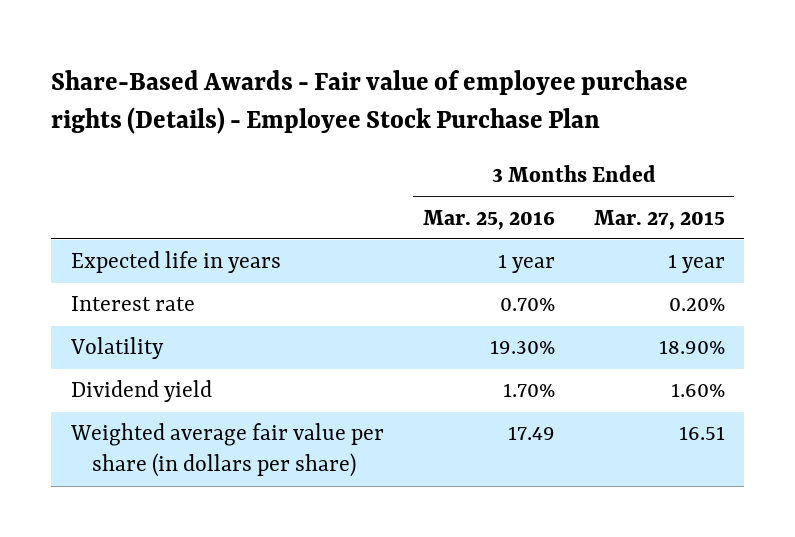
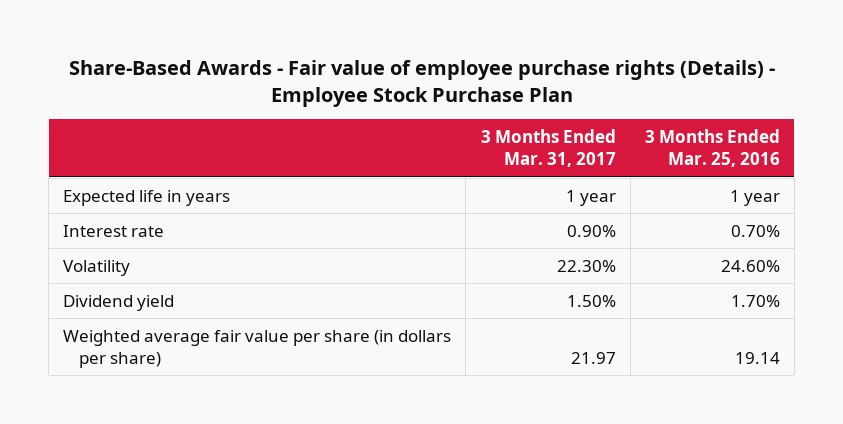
[593,209,725,230] Mar. 27, 2015 -> none
none -> [480,129,616,168] 3 Months Ended Mar. 31, 2017
[489,340,555,355] 19.30% -> [720,259,780,272] 24.60%
[507,426,555,441] 17.49 -> [734,352,780,365] 19.14

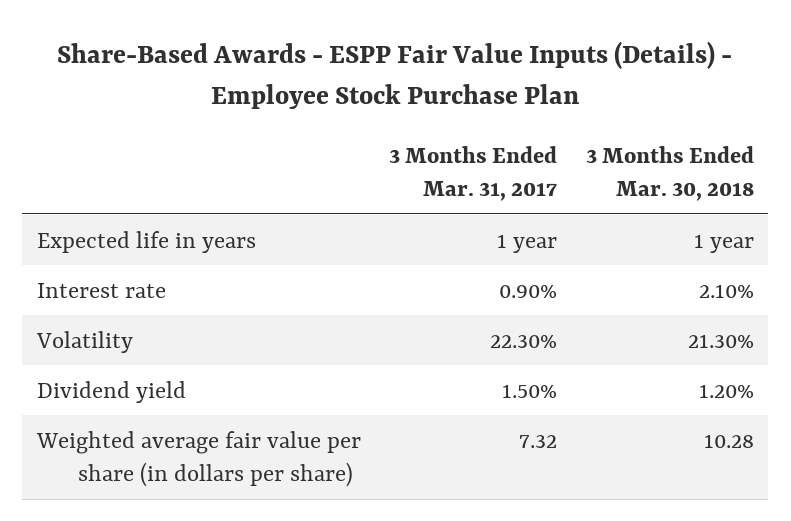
[68,60,775,108] Share-Based Awards - Fair value of employee purchase rights (Details) - Employee Stock Purchase Plan -> [57,41,733,109] Share-Based Awards - ESPP Fair Value Inputs (Details) - Employee Stock Purchase Plan
[644,129,780,168] 3 Months Ended Mar. 25, 2016 -> none
none -> [586,145,755,202] 3 Months Ended Mar. 30, 2018
[570,352,616,365] 21.97 -> [519,434,558,448] 7.32

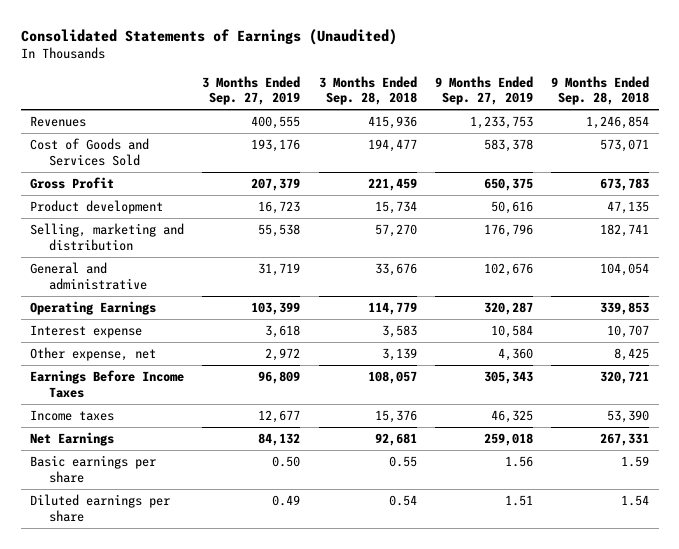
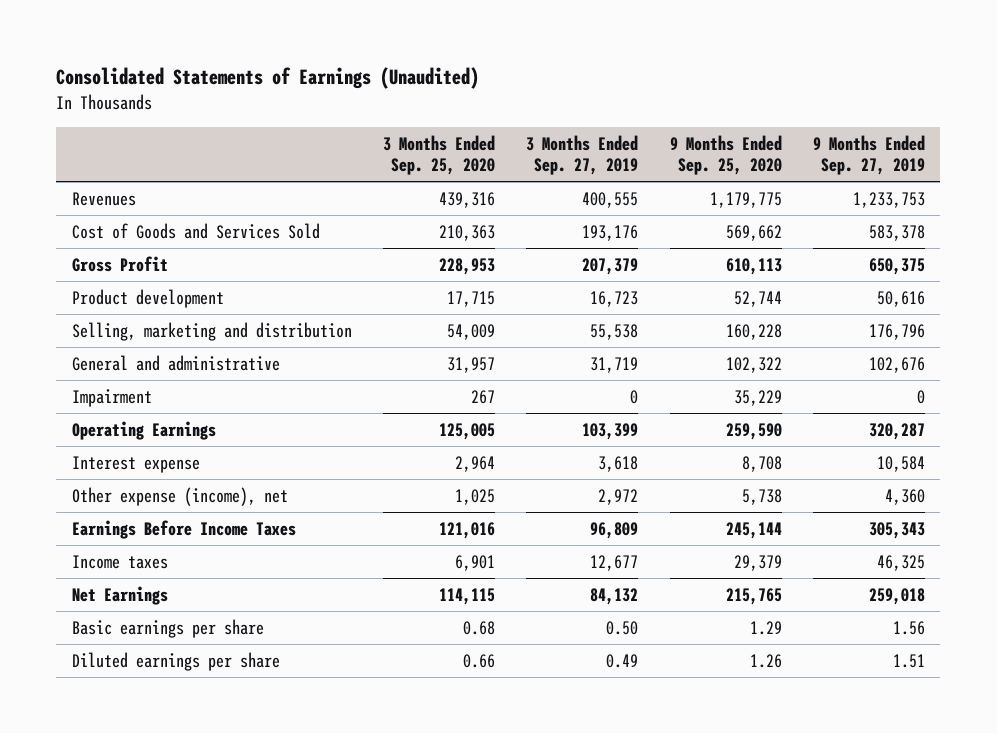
[318,75,417,106] 3 Months Ended Sep. 28, 2018 -> none
[551,75,650,106] 9 Months Ended Sep. 28, 2018 -> none
none -> [383,134,496,176] 3 Months Ended Sep. 25, 2020
none -> [669,134,782,176] 9 Months Ended Sep. 25, 2020
none -> [71,388,152,407] Impairment
[29,347,156,362] Other expense, net -> [71,486,288,506] Other expense (income), net

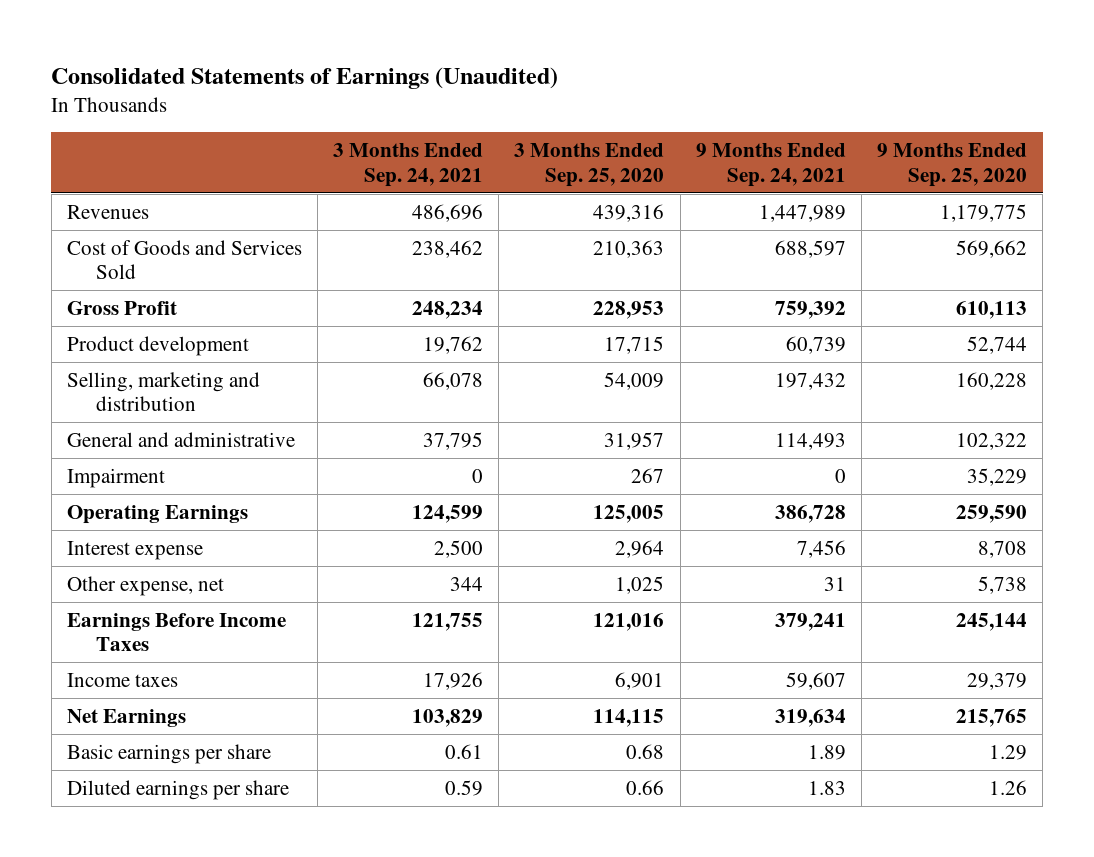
[526,134,639,176] 3 Months Ended Sep. 27, 2019 -> none
[812,134,925,176] 9 Months Ended Sep. 27, 2019 -> none
none -> [333,143,484,187] 3 Months Ended Sep. 24, 2021
none -> [695,143,846,187] 9 Months Ended Sep. 24, 2021
[71,486,288,506] Other expense (income), net -> [67,575,225,596] Other expense, net

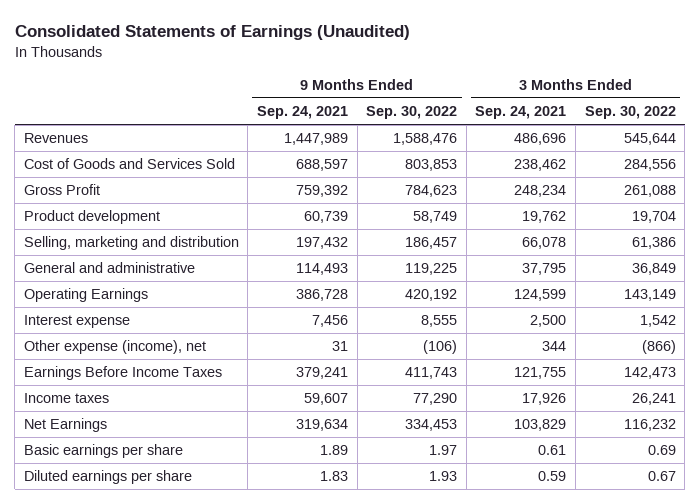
[514,143,665,187] 3 Months Ended Sep. 25, 2020 -> none
[876,143,1027,187] 9 Months Ended Sep. 25, 2020 -> none
none -> [366,106,458,120] Sep. 30, 2022
none -> [584,106,676,120] Sep. 30, 2022
[67,467,166,488] Impairment -> none
[67,575,225,596] Other expense, net -> [23,340,206,355] Other expense (income), net

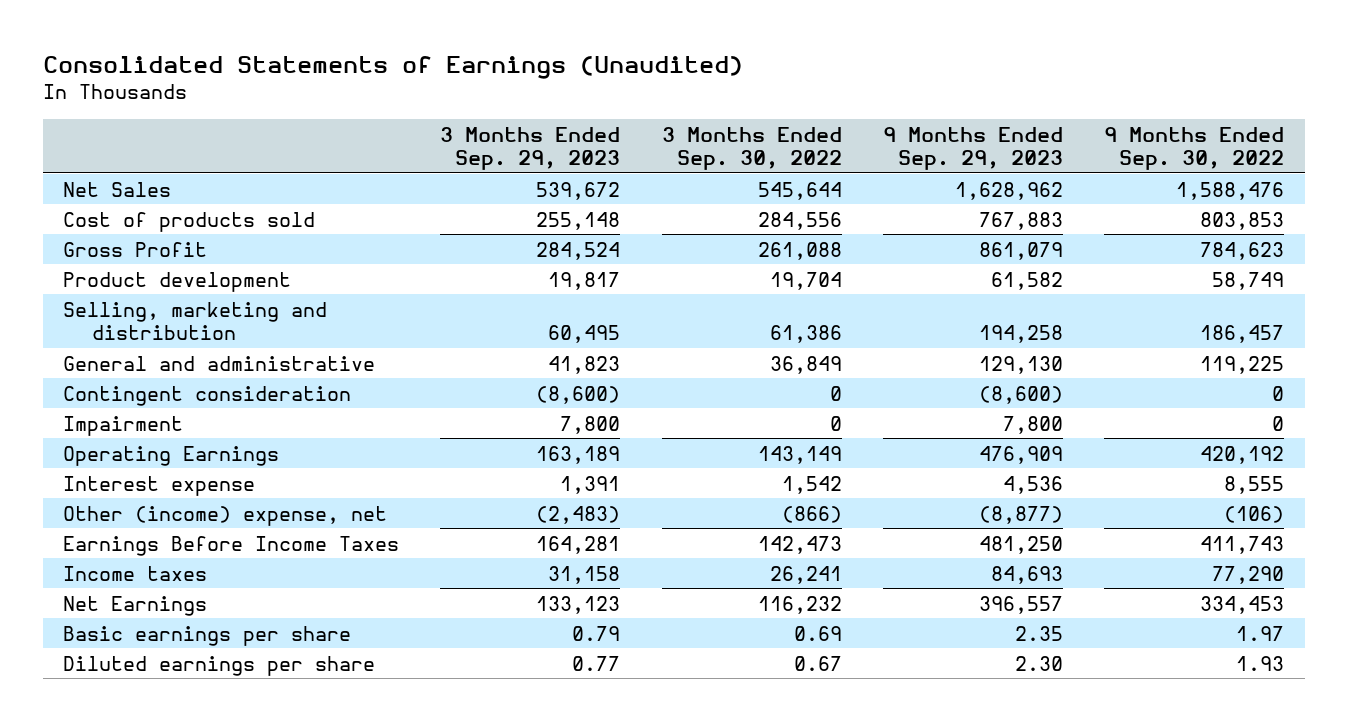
[256,106,348,120] Sep. 24, 2021 -> none
[475,106,567,120] Sep. 24, 2021 -> none
none -> [440,126,621,170] 3 Months Ended Sep. 29, 2023
none -> [882,126,1063,170] 9 Months Ended Sep. 29, 2023
[23,133,88,144] Revenues -> [63,181,172,197] Net Sales
[23,158,235,170] Cost of Goods and Services Sold -> [63,211,316,232] Cost of products sold
none -> [63,385,352,406] Contingent consideration
none -> [63,415,184,436] Impairment
[23,340,206,355] Other expense (income), net -> [63,505,388,526] Other (income) expense, net

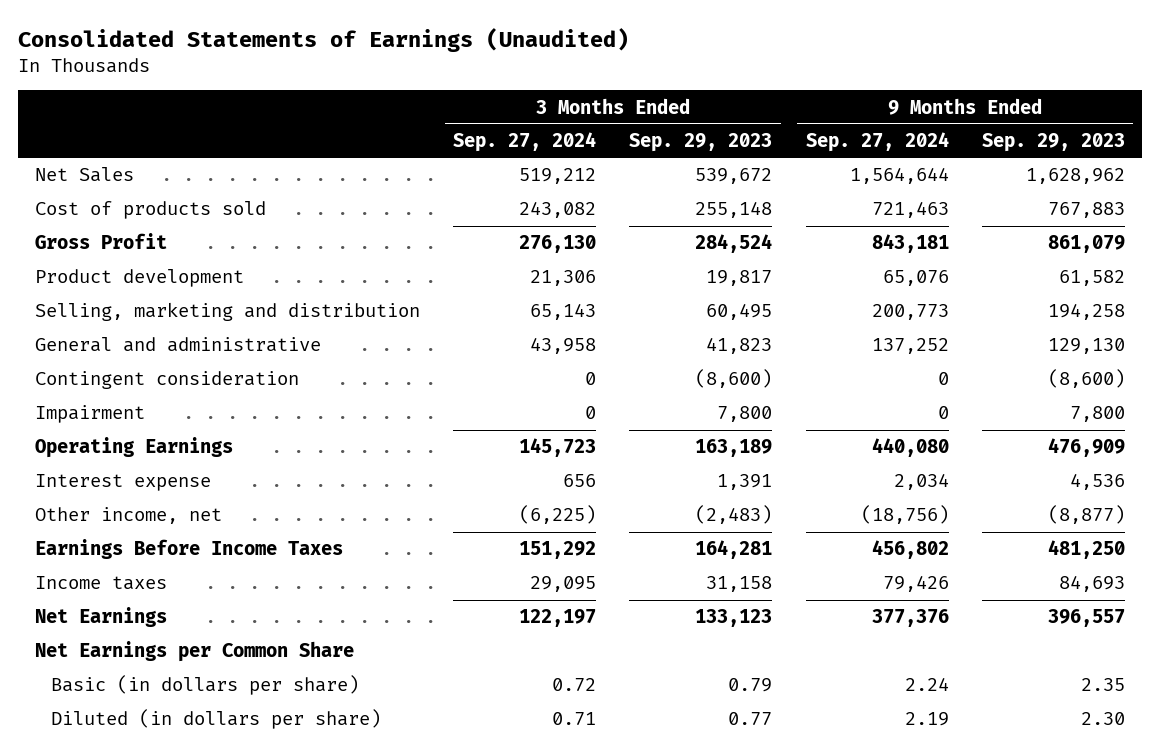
[661,126,842,170] 3 Months Ended Sep. 30, 2022 -> none
[1104,126,1285,170] 9 Months Ended Sep. 30, 2022 -> none
none -> [453,132,597,153] Sep. 27, 2024
none -> [805,132,949,153] Sep. 27, 2024
[63,505,388,526] Other (income) expense, net -> [34,507,222,525] Other income, net
none -> [34,641,354,663] Net Earnings per Common Share
[63,625,352,646] Basic earnings per share -> [51,675,360,696] Basic (in dollars per share)
[63,655,376,676] Diluted earnings per share -> [51,709,382,730] Diluted (in dollars per share)

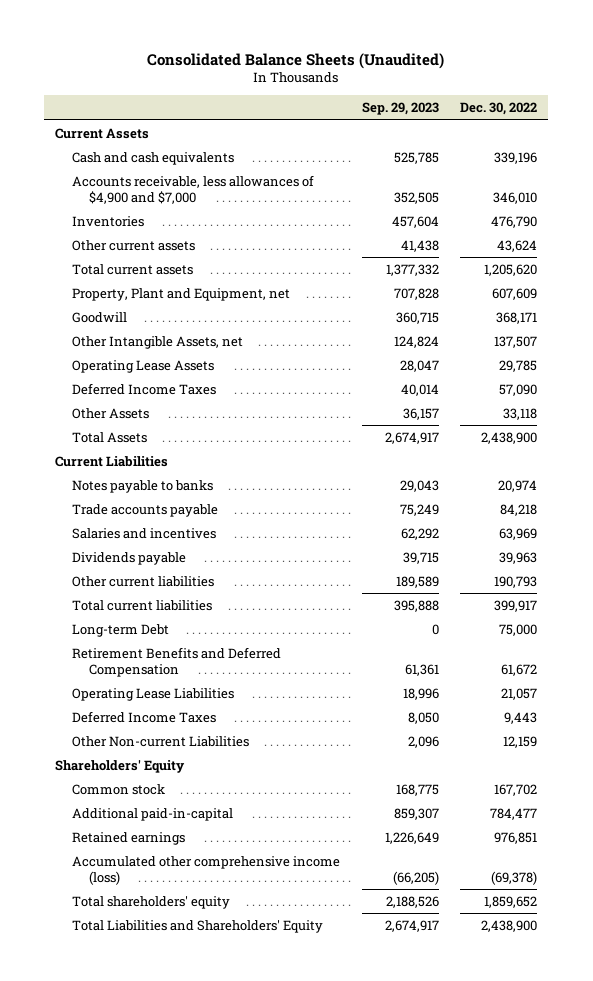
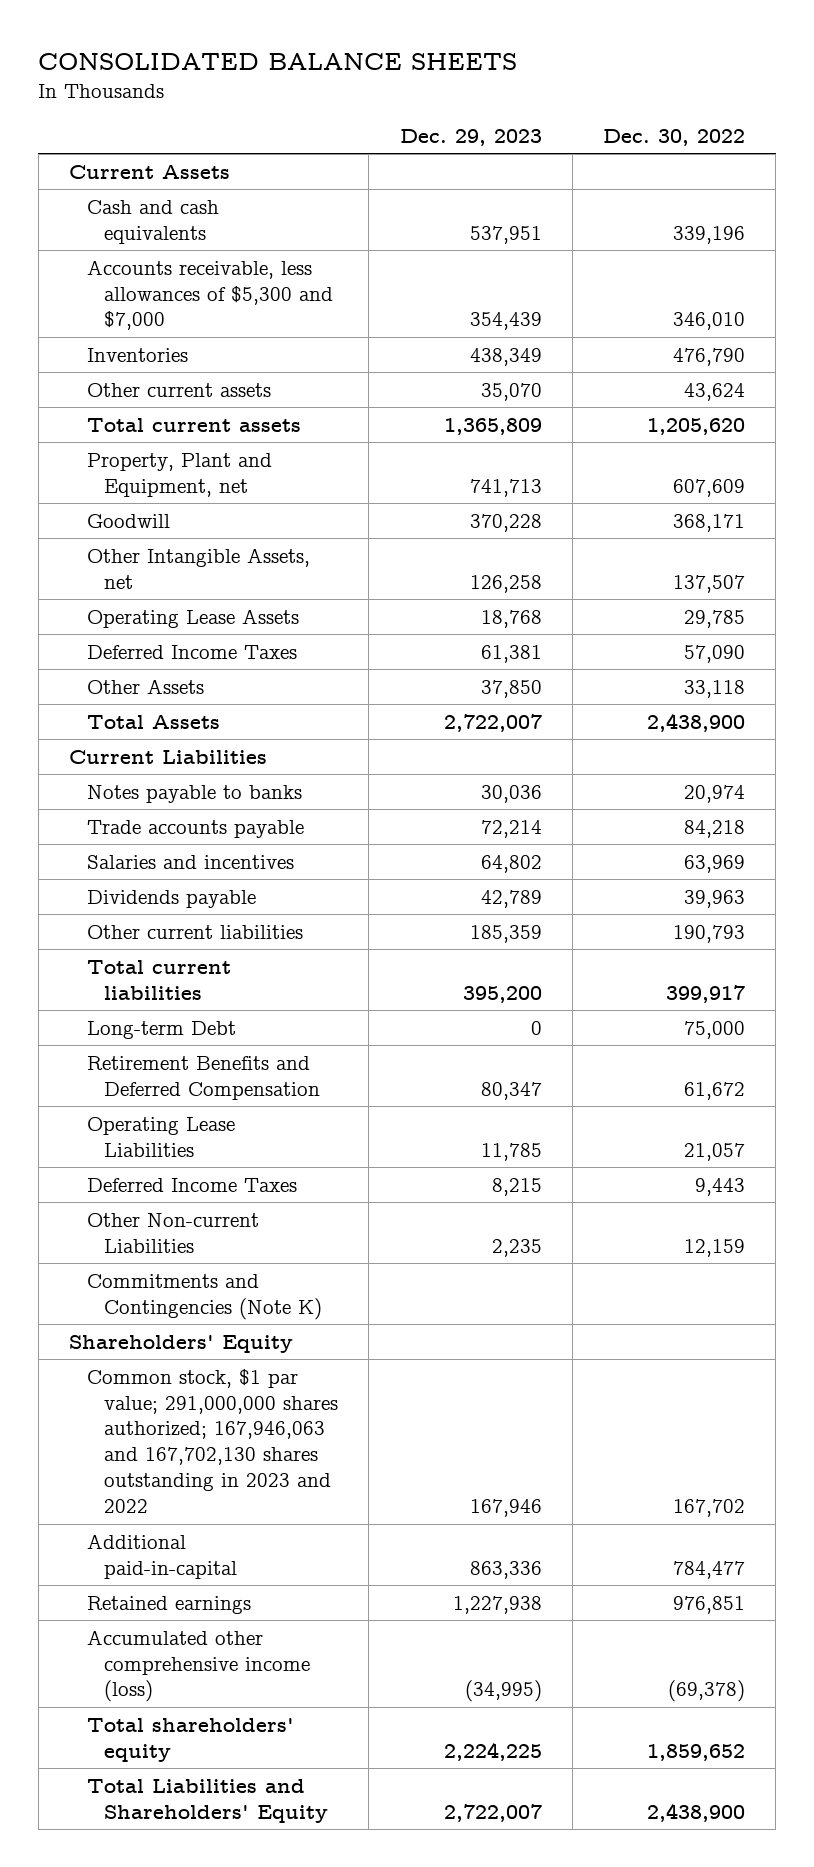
[147,52,445,69] Consolidated Balance Sheets (Unaudited) -> [38,53,518,71] CONSOLIDATED BALANCE SHEETS
[361,102,439,116] Sep. 29, 2023 -> none
none -> [399,128,542,146] Dec. 29, 2023
[72,174,315,204] Accounts receivable, less allowances of $4,900 and $7,000 -> [86,259,334,331] Accounts receivable, less allowances of $5,300 and $7,000
none -> [86,1273,323,1320] Commitments and Contingencies (Note K)
[72,783,166,795] Common stock -> [86,1368,339,1514] Common stock, $1 par value; 291,000,000 shares authorized; 167,946,063 and 167,702,130 shares outstanding in 2023 and 2022

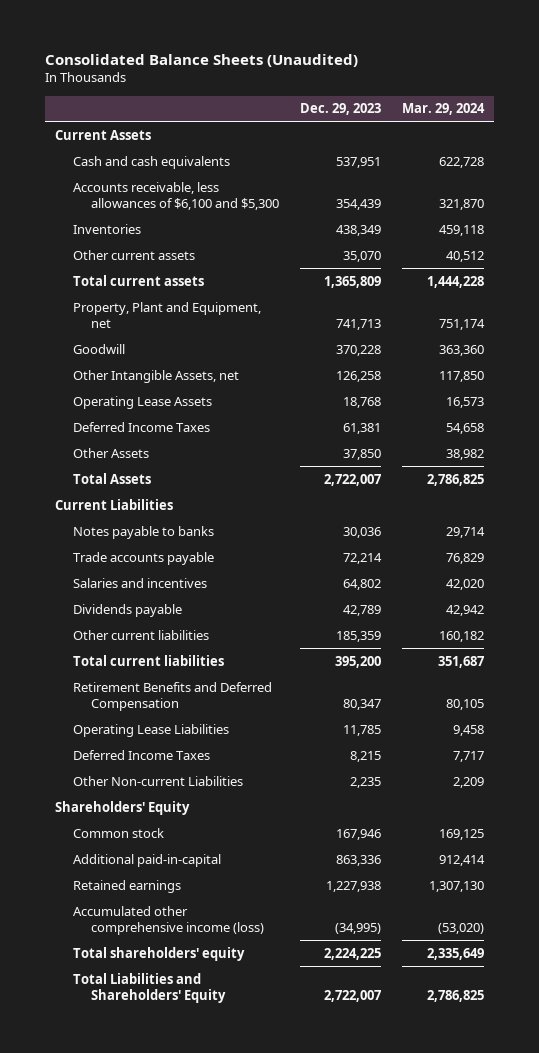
[38,53,518,71] CONSOLIDATED BALANCE SHEETS -> [44,53,358,67] Consolidated Balance Sheets (Unaudited)
[602,128,745,146] Dec. 30, 2022 -> none
none -> [401,103,485,116] Mar. 29, 2024
[86,259,334,331] Accounts receivable, less allowances of $5,300 and $7,000 -> [72,181,279,211] Accounts receivable, less allowances of $6,100 and $5,300
[86,1020,236,1039] Long-term Debt -> none
[86,1273,323,1320] Commitments and Contingencies (Note K) -> none
[86,1368,339,1514] Common stock, $1 par value; 291,000,000 shares authorized; 167,946,063 and 167,702,130 shares outstanding in 2023 and 2022 -> [72,827,164,838] Common stock

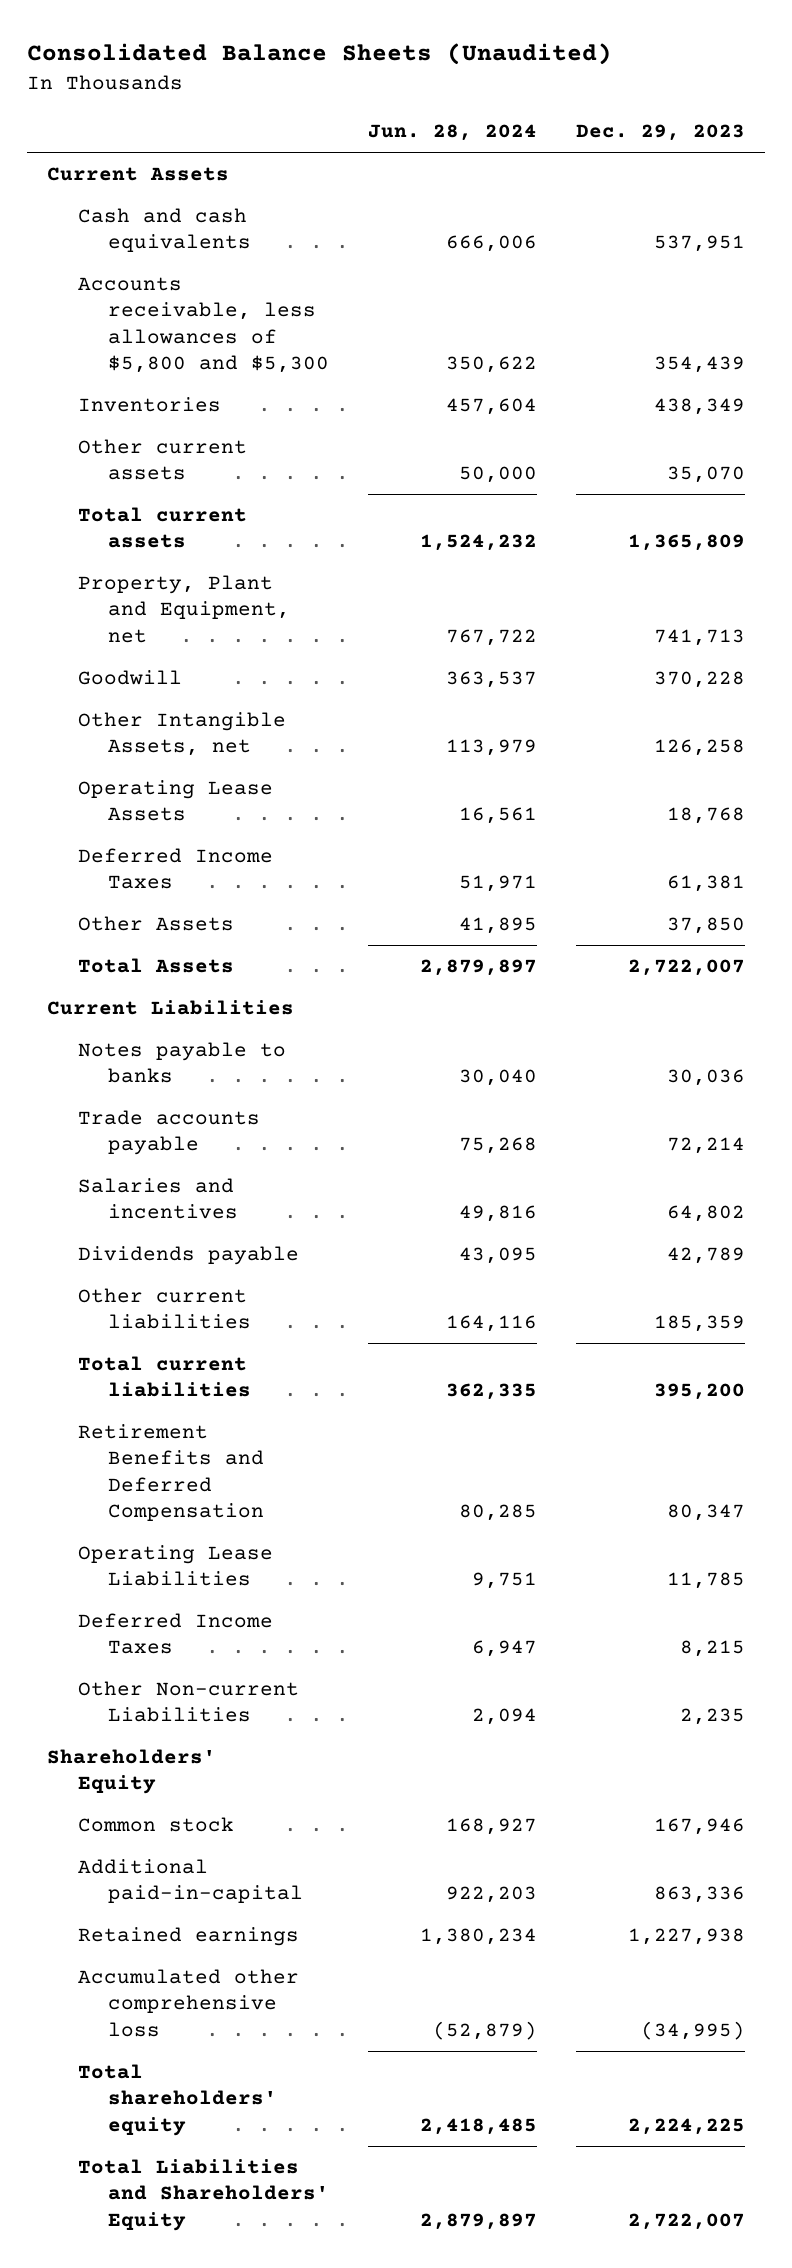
[401,103,485,116] Mar. 29, 2024 -> none
none -> [368,124,538,142] Jun. 28, 2024
[72,181,279,211] Accounts receivable, less allowances of $6,100 and $5,300 -> [77,277,330,373] Accounts receivable, less allowances of $5,800 and $5,300
[72,905,264,936] Accumulated other comprehensive income (loss) -> [77,1969,299,2037] Accumulated other comprehensive loss

